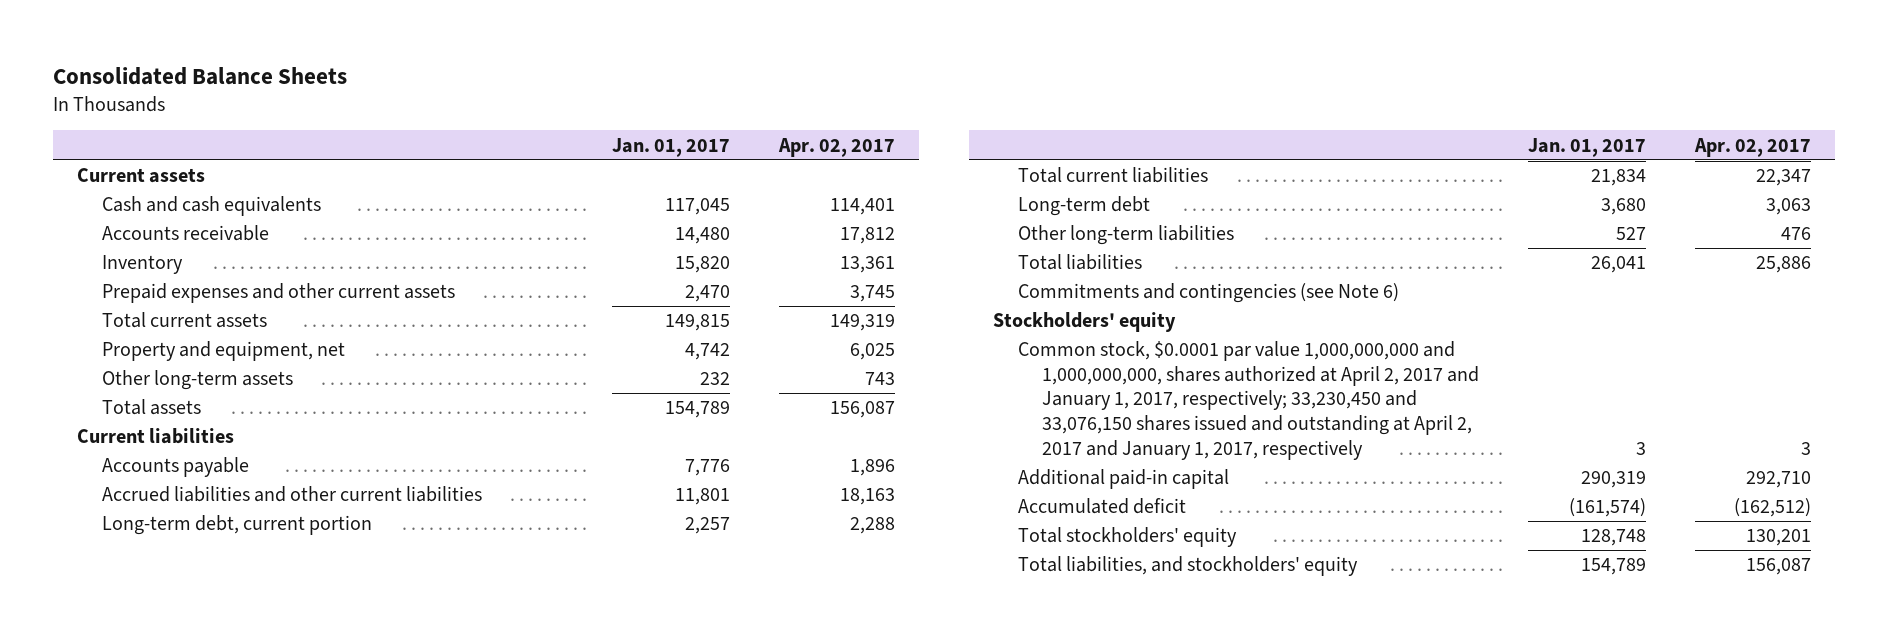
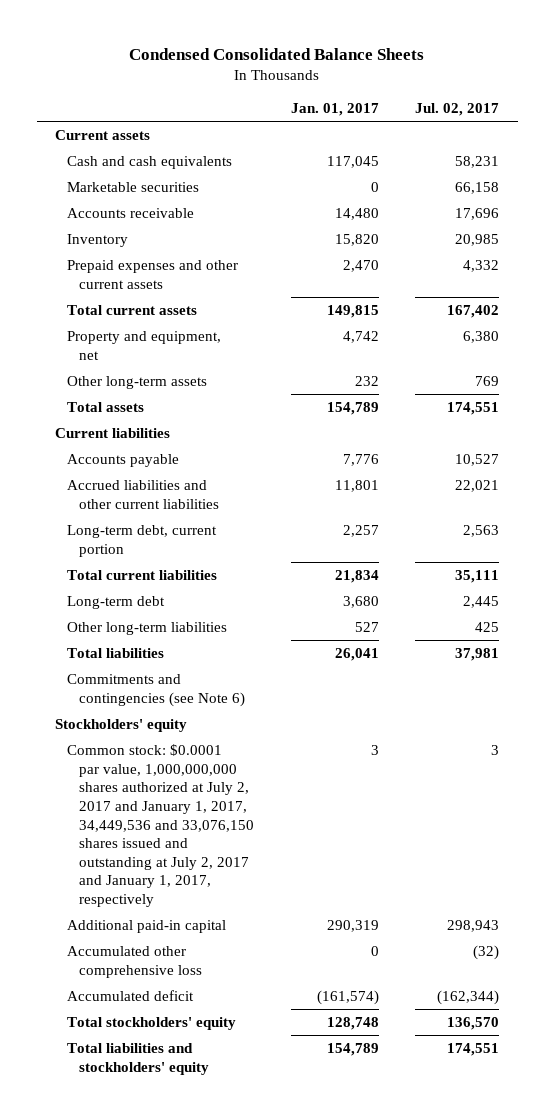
[52,66,347,85] Consolidated Balance Sheets -> [129,48,425,61] Condensed Consolidated Balance Sheets
[777,137,895,157] Apr. 02, 2017 -> none
none -> [415,102,500,116] Jul. 02, 2017
none -> [67,181,200,192] Marketable securities
[1017,341,1479,460] Common stock, $0.0001 par value 1,000,000,000 and 1,000,000,000, shares authorized at April 2, 2017 and January 1, 2017, respectively; 33,230,450 and 33,076,150 shares issued and outstanding at April 2, 2017 and January 1, 2017, respectively -> [67,743,255,908] Common stock: $0.0001 par value, 1,000,000,000 shares authorized at July 2, 2017 and January 1, 2017, 34,449,536 and 33,076,150 shares issued and outstanding at July 2, 2017 and January 1, 2017, respectively
none -> [67,945,203,978] Accumulated other comprehensive loss
[1017,556,1358,577] Total liabilities, and stockholders' equity -> [67,1042,210,1075] Total liabilities and stockholders' equity

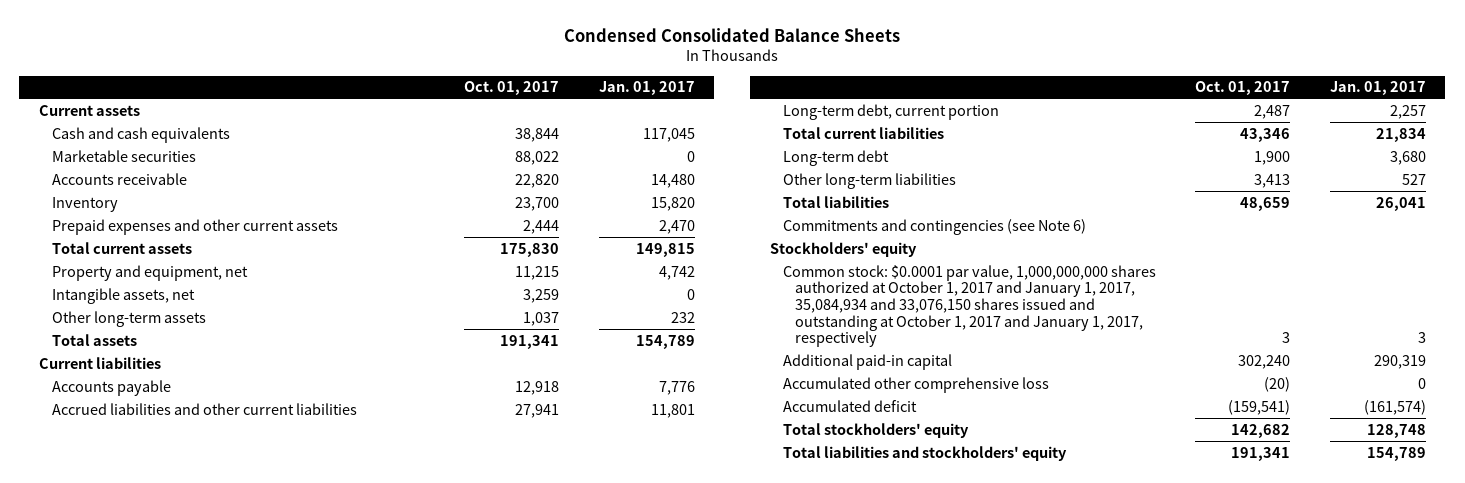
[415,102,500,116] Jul. 02, 2017 -> none
none -> [464,81,560,96] Oct. 01, 2017
none -> [51,287,195,304] Intangible assets, net
[67,743,255,908] Common stock: $0.0001 par value, 1,000,000,000 shares authorized at July 2, 2017 and January 1, 2017, 34,449,536 and 33,076,150 shares issued and outstanding at July 2, 2017 and January 1, 2017, respectively -> [782,264,1156,348] Common stock: $0.0001 par value, 1,000,000,000 shares authorized at October 1, 2017 and January 1, 2017, 35,084,934 and 33,076,150 shares issued and outstanding at October 1, 2017 and January 1, 2017, respectively

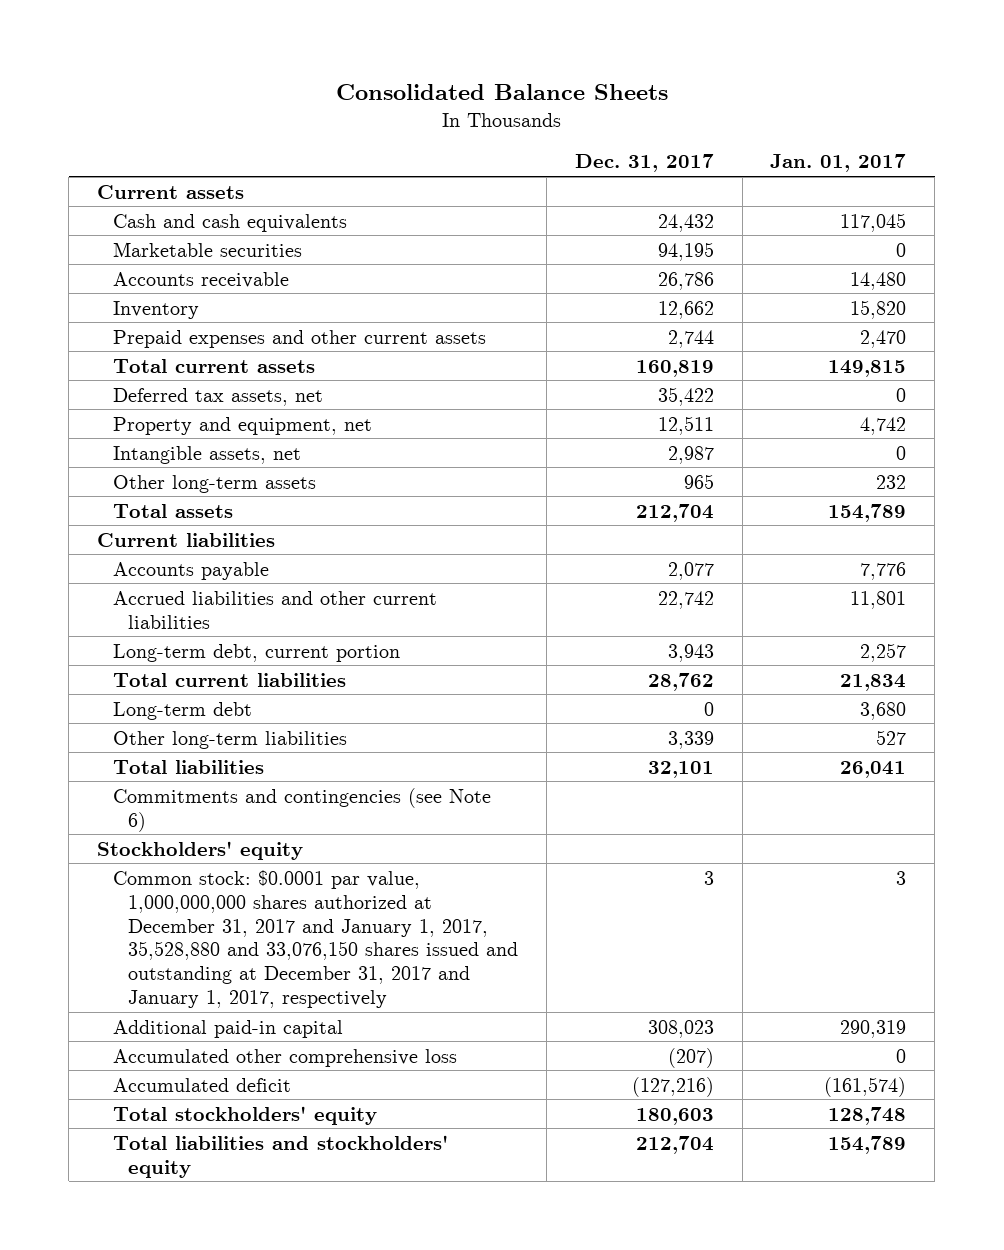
[564,27,901,42] Condensed Consolidated Balance Sheets -> [335,83,668,100] Consolidated Balance Sheets
[464,81,560,96] Oct. 01, 2017 -> none
none -> [574,154,714,173] Dec. 31, 2017
none -> [112,387,323,406] Deferred tax assets, net
[782,264,1156,348] Common stock: $0.0001 par value, 1,000,000,000 shares authorized at October 1, 2017 and January 1, 2017, 35,084,934 and 33,076,150 shares issued and outstanding at October 1, 2017 and January 1, 2017, respectively -> [112,869,518,1009] Common stock: $0.0001 par value, 1,000,000,000 shares authorized at December 31, 2017 and January 1, 2017, 35,528,880 and 33,076,150 shares issued and outstanding at December 31, 2017 and January 1, 2017, respectively

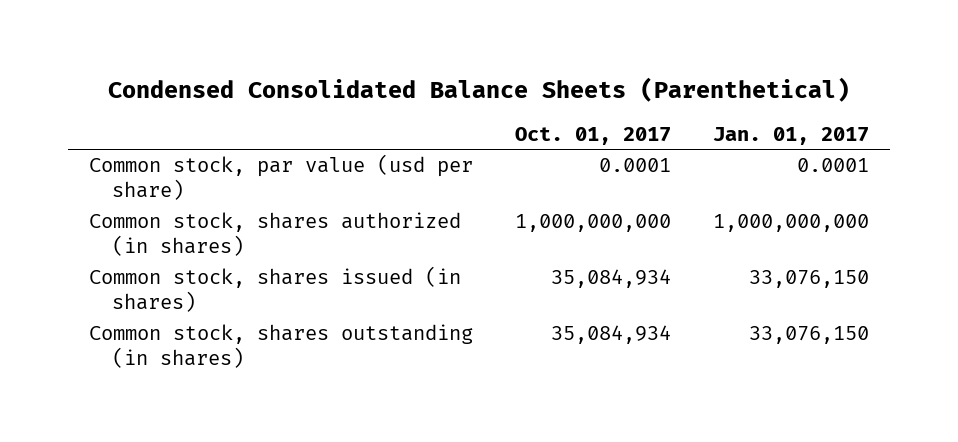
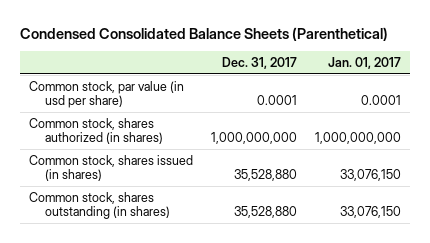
[514,126,671,145] Oct. 01, 2017 -> none
none -> [221,57,297,70] Dec. 31, 2017
[88,154,473,201] Common stock, par value (usd per share) -> [28,80,184,109] Common stock, par value (in usd per share)

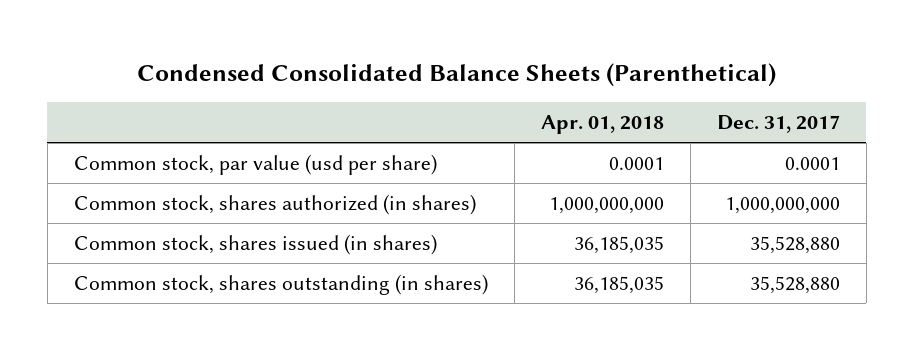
[327,57,401,70] Jan. 01, 2017 -> none
none -> [540,115,664,135] Apr. 01, 2018
[28,80,184,109] Common stock, par value (in usd per share) -> [73,153,437,175] Common stock, par value (usd per share)

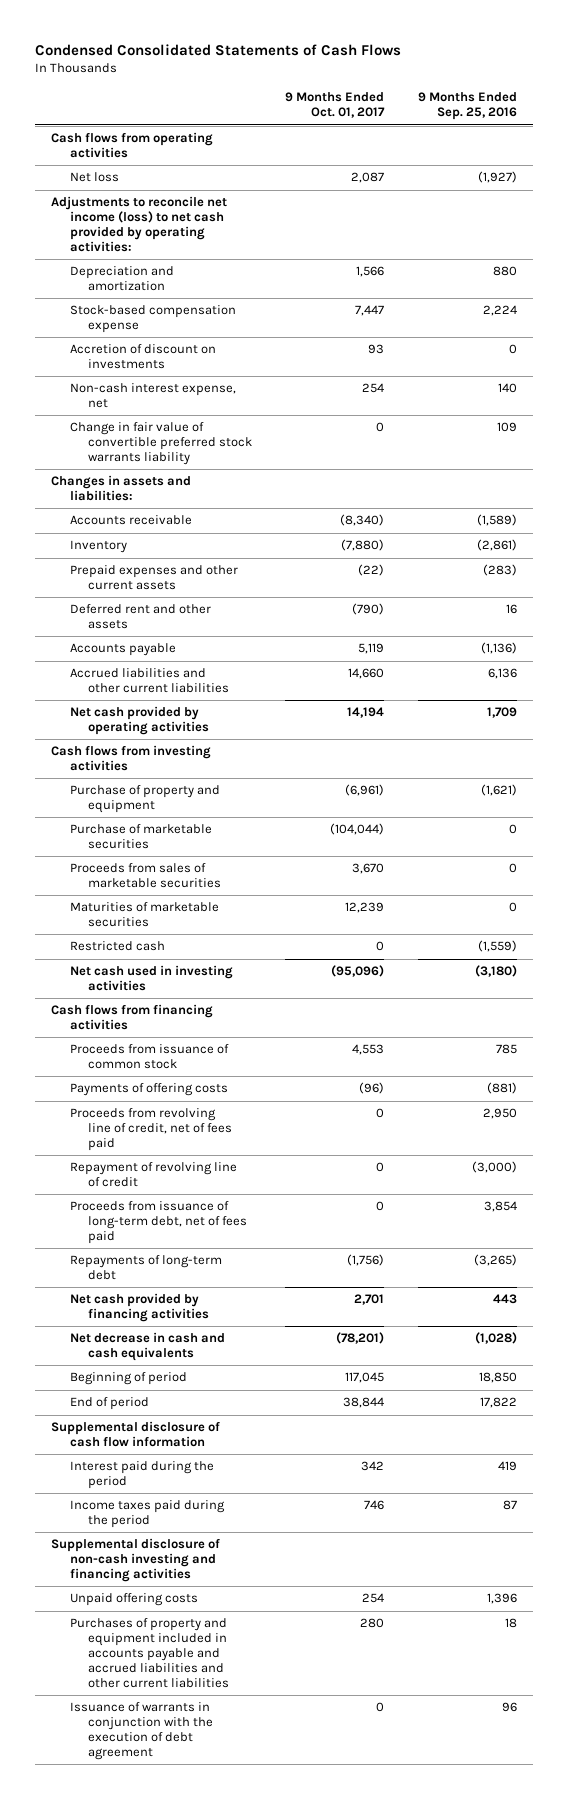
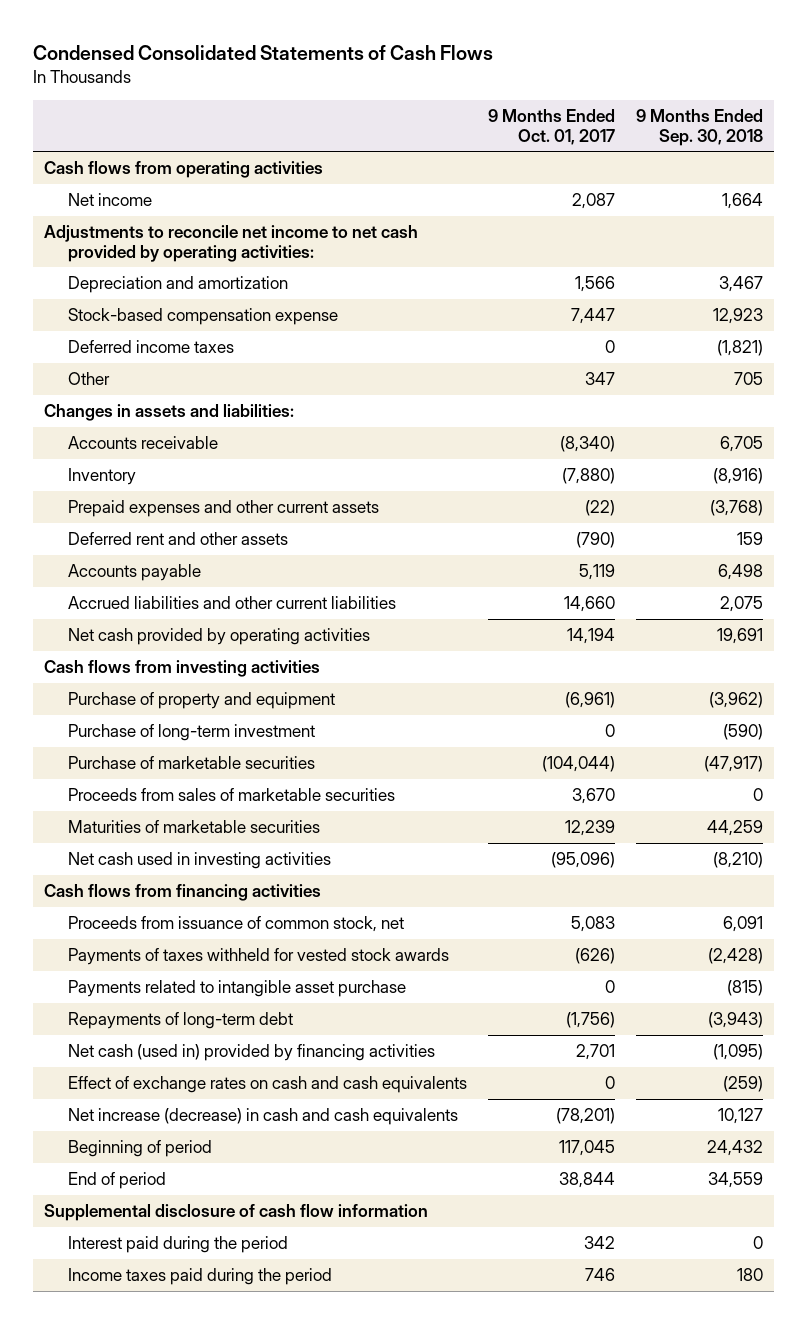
[417,92,517,121] 9 Months Ended Sep. 25, 2016 -> none
none -> [636,108,764,146] 9 Months Ended Sep. 30, 2018
[69,172,119,183] Net loss -> [67,192,152,206] Net income
[51,196,228,253] Adjustments to reconcile net income (loss) to net cash provided by operating activities: -> [43,224,418,262] Adjustments to reconcile net income to net cash provided by operating activities:
[69,344,216,370] Accretion of discount on investments -> none
[69,383,236,409] Non-cash interest expense, net -> none
[69,422,252,466] Change in fair value of convertible preferred stock warrants liability -> none
none -> [67,339,234,353] Deferred income taxes
none -> [67,371,110,385] Other
none -> [67,723,315,741] Purchase of long-term investment
[69,941,165,952] Restricted cash -> none
[69,1083,228,1097] Payments of offering costs -> none
[69,1108,232,1152] Proceeds from revolving line of credit, net of fees paid -> none
[69,1162,237,1188] Repayment of revolving line of credit -> none
[69,1201,247,1245] Proceeds from issuance of long-term debt, net of fees paid -> none
[69,1044,229,1070] Proceeds from issuance of common stock -> [67,915,404,932] Proceeds from issuance of common stock, net
[352,1044,385,1056] 4,553 -> [570,915,615,932] 5,083
none -> [67,947,449,965] Payments of taxes withheld for vested stock awards
none -> [67,979,406,997] Payments related to intangible asset purchase
[69,1293,209,1323] Net cash provided by financing activities -> [67,1043,435,1061] Net cash (used in) provided by financing activities
none -> [67,1075,467,1093] Effect of exchange rates on cash and cash equivalents
[69,1332,225,1362] Net decrease in cash and cash equivalents -> [67,1107,458,1125] Net increase (decrease) in cash and cash equivalents
[51,1538,221,1583] Supplemental disclosure of non-cash investing and financing activities -> none
[69,1593,198,1607] Unpaid offering costs -> none
[69,1618,229,1689] Purchases of property and equipment included in accounts payable and accrued liabilities and other current liabilities -> none
[69,1702,213,1761] Issuance of warrants in conjunction with the execution of debt agreement -> none

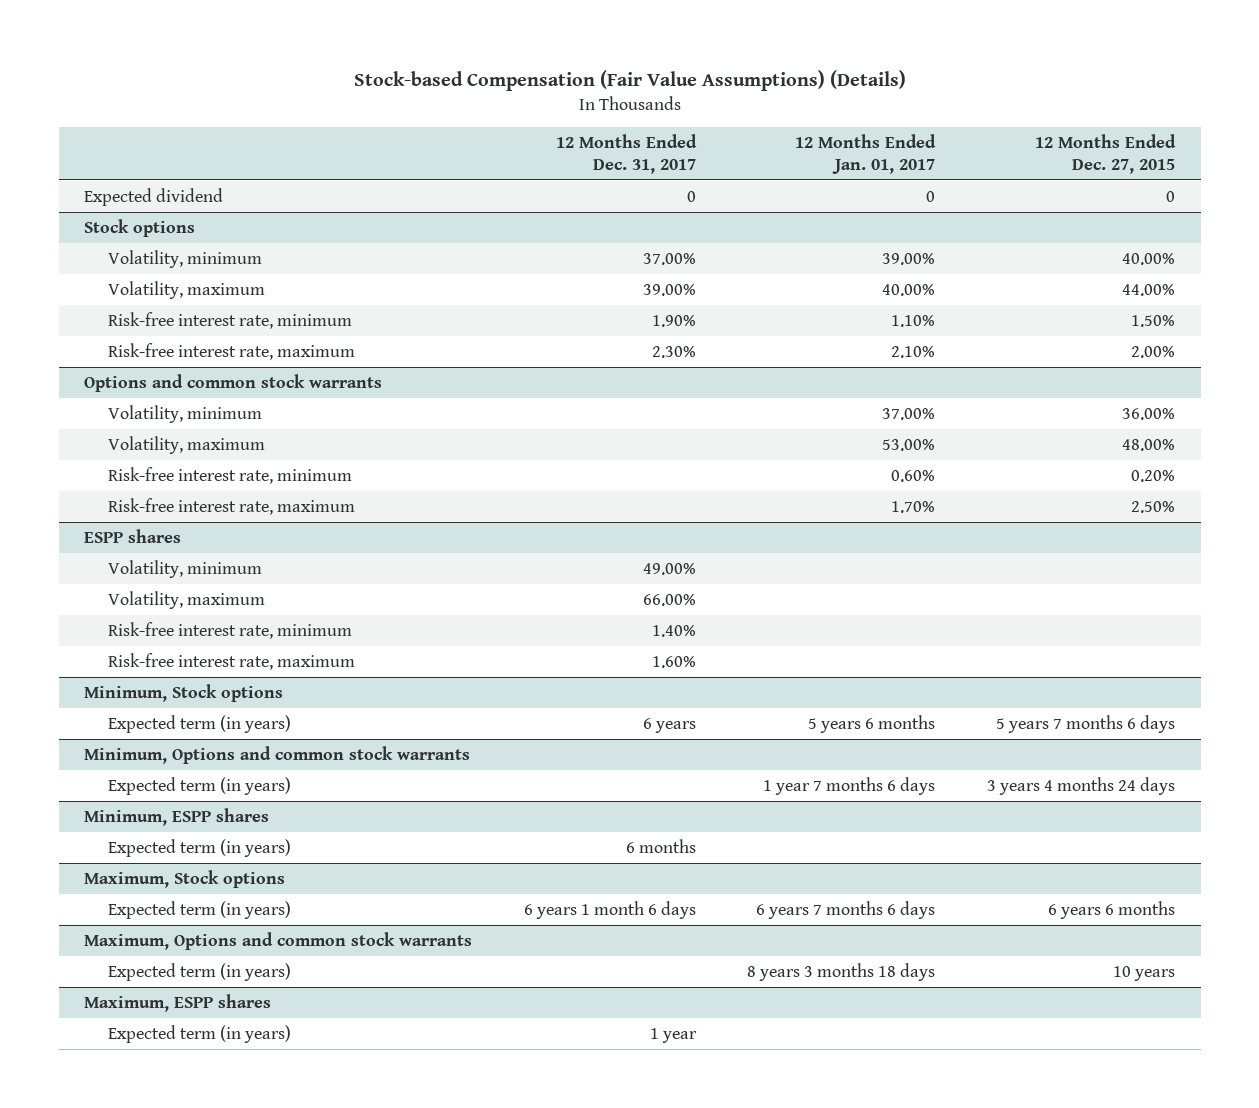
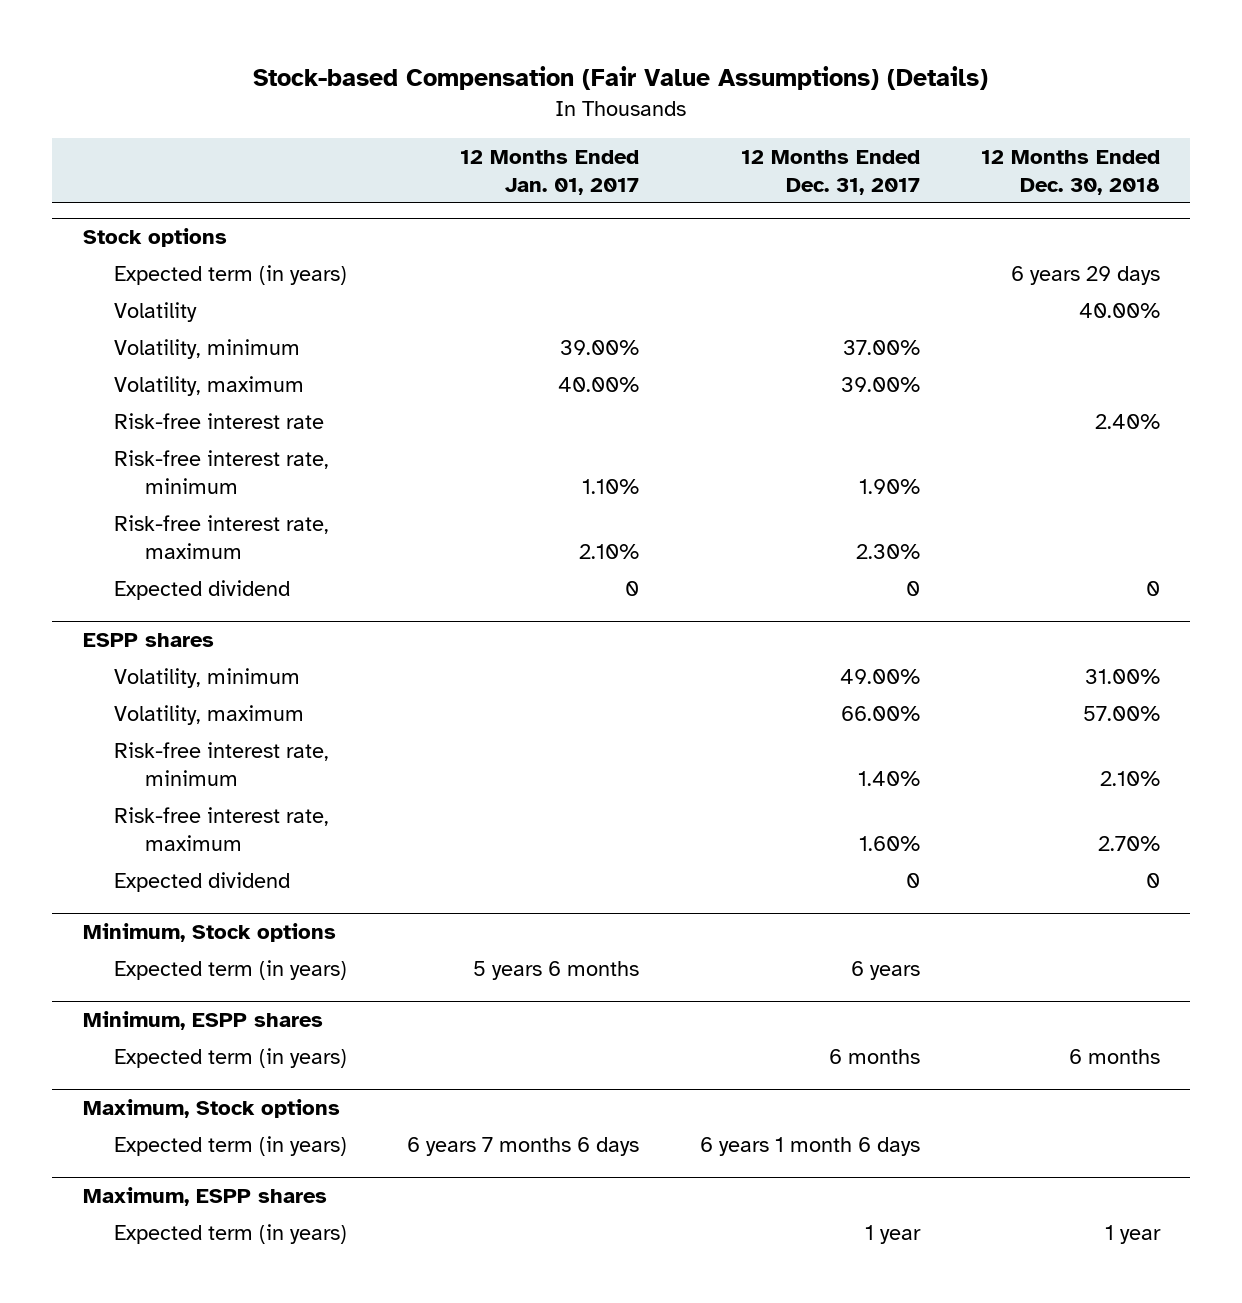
[1034,133,1176,175] 12 Months Ended Dec. 27, 2015 -> none
none -> [980,149,1160,195] 12 Months Ended Dec. 30, 2018
[84,187,224,206] Expected dividend -> none
none -> [113,264,347,285] Expected term (in years)
none -> [113,301,197,322] Volatility
none -> [113,412,324,429] Risk-free interest rate
[84,373,383,392] Options and common stock warrants -> none
[107,404,262,423] Volatility, minimum -> none
[107,435,265,454] Volatility, maximum -> none
[107,466,352,484] Risk-free interest rate, minimum -> none
[107,497,355,515] Risk-free interest rate, maximum -> none
none -> [113,579,290,600] Expected dividend
none -> [113,871,290,892] Expected dividend
[84,745,471,764] Minimum, Options and common stock warrants -> none
[107,776,291,795] Expected term (in years) -> none
[84,931,473,950] Maximum, Options and common stock warrants -> none
[107,962,291,981] Expected term (in years) -> none

